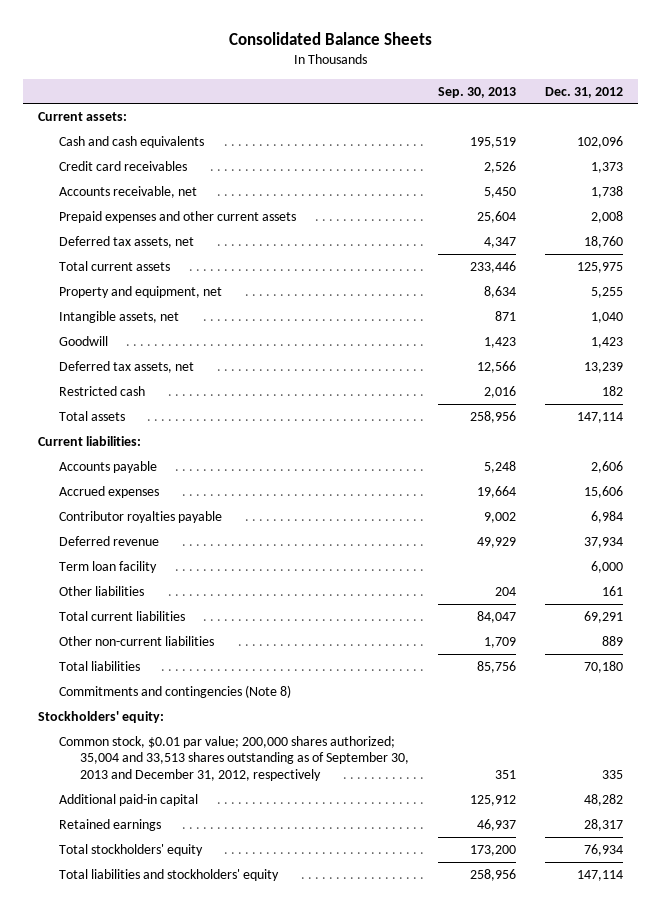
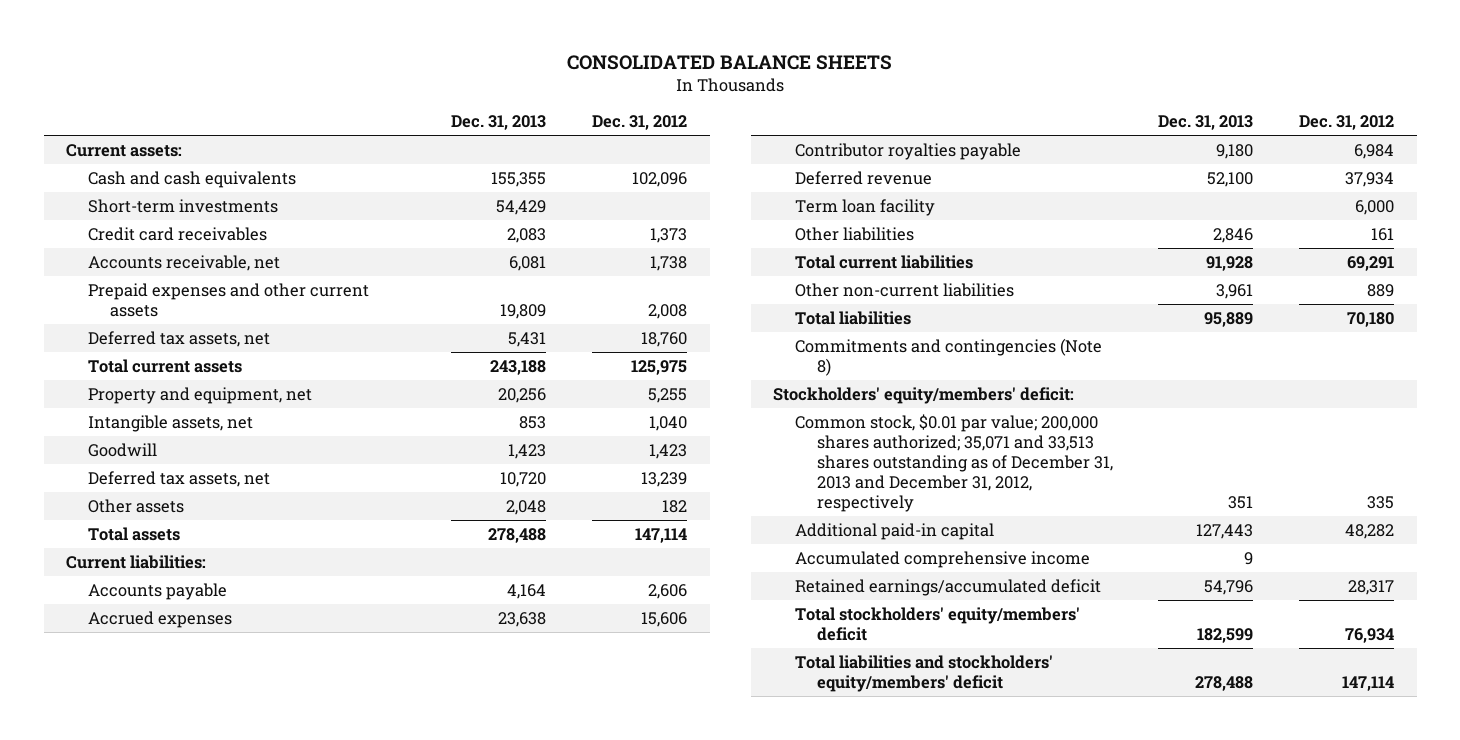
[228,32,432,46] Consolidated Balance Sheets -> [567,55,893,71] CONSOLIDATED BALANCE SHEETS
[438,86,517,98] Sep. 30, 2013 -> none
none -> [451,115,547,131] Dec. 31, 2013
none -> [88,198,279,213] Short-term investments
[59,385,146,396] Restricted cash -> [88,498,185,513] Other assets
[37,710,164,723] Stockholders' equity: -> [773,386,1075,404] Stockholders' equity/members' deficit:
[59,735,410,781] Common stock, $0.01 par value; 200,000 shares authorized; 35,004 and 33,513 shares outstanding as of September 30, 2013 and December 31, 2012, respectively -> [795,413,1113,512] Common stock, $0.01 par value; 200,000 shares authorized; 35,071 and 33,513 shares outstanding as of December 31, 2013 and December 31, 2012, respectively
none -> [795,550,1091,568] Accumulated comprehensive income
[59,818,162,831] Retained earnings -> [795,578,1102,596] Retained earnings/accumulated deficit
[59,843,204,856] Total stockholders' equity -> [795,606,1081,641] Total stockholders' equity/members' deficit
[59,868,280,881] Total liabilities and stockholders' equity -> [795,654,1054,692] Total liabilities and stockholders' equity/members' deficit

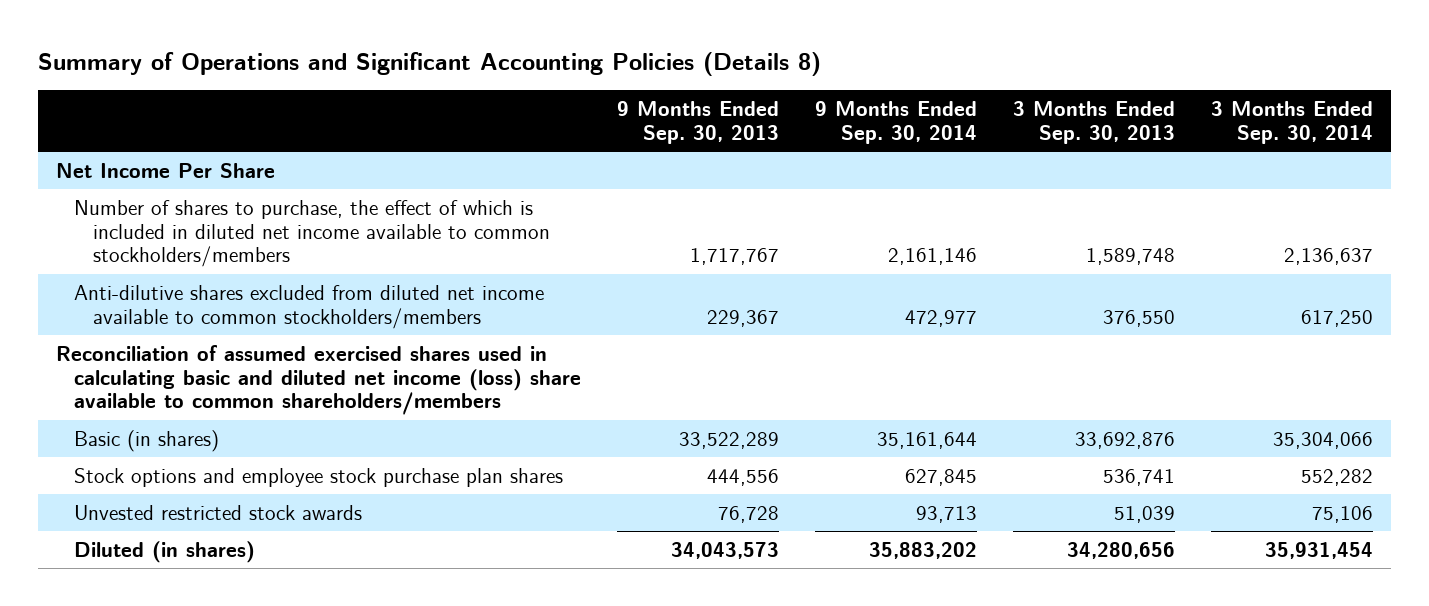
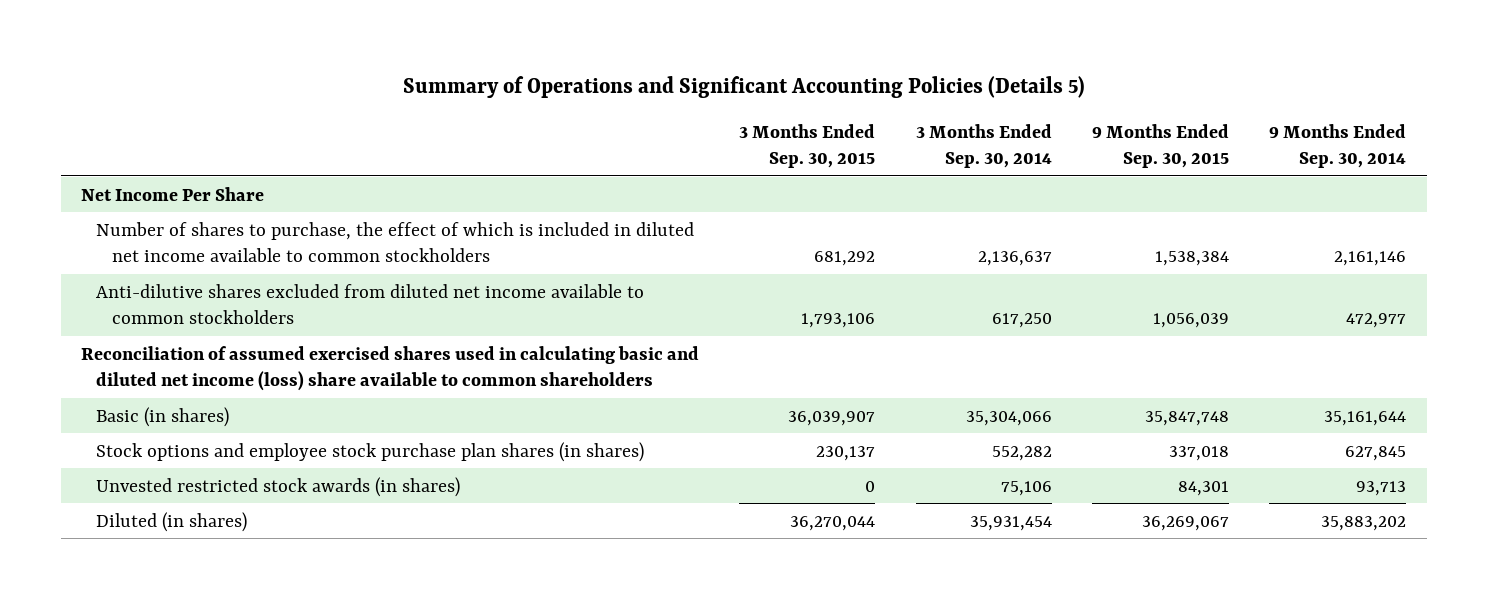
[38,52,822,77] Summary of Operations and Significant Accounting Policies (Details 8) -> [402,76,1085,99] Summary of Operations and Significant Accounting Policies (Details 5)
[617,101,780,145] 9 Months Ended Sep. 30, 2013 -> none
[1012,101,1175,145] 3 Months Ended Sep. 30, 2013 -> none
none -> [739,123,876,168] 3 Months Ended Sep. 30, 2015
none -> [1092,123,1230,168] 9 Months Ended Sep. 30, 2015
[74,199,550,268] Number of shares to purchase, the effect of which is included in diluted net income available to common stockholders/members -> [96,221,695,263] Number of shares to purchase, the effect of which is included in diluted net income available to common stockholders
[74,284,545,329] Anti-dilutive shares excluded from diluted net income available to common stockholders/members -> [96,283,645,325] Anti-dilutive shares excluded from diluted net income available to common stockholders
[56,344,582,416] Reconciliation of assumed exercised shares used in calculating basic and diluted net income (loss) share available to common shareholders/members -> [81,345,700,392] Reconciliation of assumed exercised shares used in calculating basic and diluted net income (loss) share available to common shareholders
[74,467,564,487] Stock options and employee stock purchase plan shares -> [96,441,645,462] Stock options and employee stock purchase plan shares (in shares)
[74,504,363,520] Unvested restricted stock awards -> [96,476,461,497] Unvested restricted stock awards (in shares)

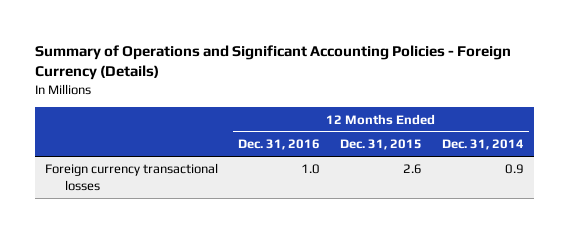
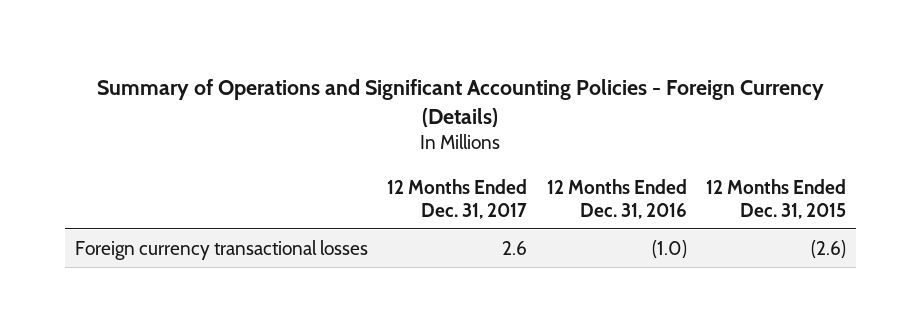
[441,139,524,151] Dec. 31, 2014 -> none
none -> [387,178,528,219] 12 Months Ended Dec. 31, 2017
[301,164,321,175] 1.0 -> [651,240,687,259] (1.0)
[403,164,423,175] 2.6 -> [810,240,846,259] (2.6)

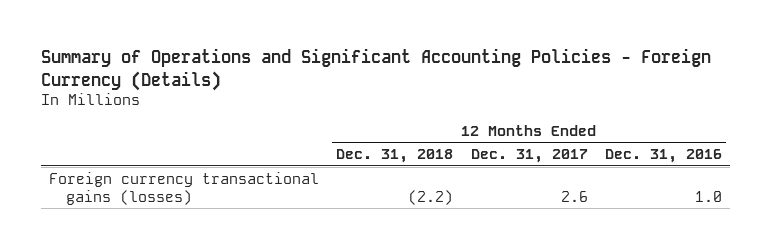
[705,178,846,219] 12 Months Ended Dec. 31, 2015 -> none
none -> [336,149,454,164] Dec. 31, 2018
[74,240,368,261] Foreign currency transactional losses -> [49,171,320,205] Foreign currency transactional gains (losses)
[651,240,687,259] (1.0) -> [694,190,722,202] 1.0

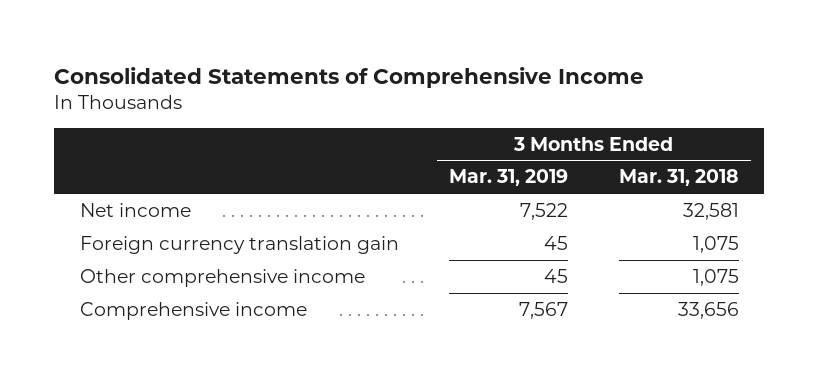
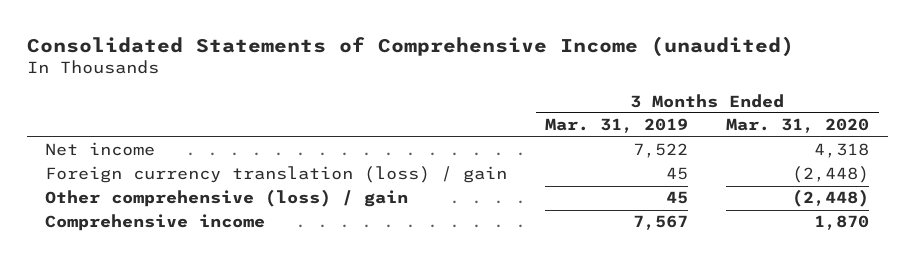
[54,66,645,88] Consolidated Statements of Comprehensive Income -> [26,35,794,57] Consolidated Statements of Comprehensive Income (unaudited)
[618,169,739,187] Mar. 31, 2018 -> none
none -> [726,118,870,134] Mar. 31, 2020
[79,235,399,254] Foreign currency translation gain -> [45,166,508,184] Foreign currency translation (loss) / gain
[79,268,365,287] Other comprehensive income -> [45,189,409,208] Other comprehensive (loss) / gain

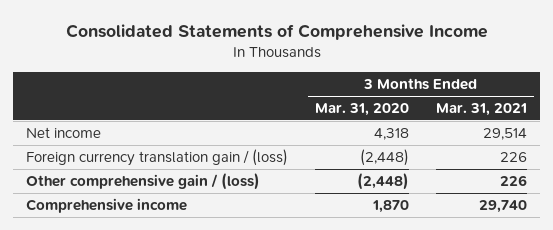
[26,35,794,57] Consolidated Statements of Comprehensive Income (unaudited) -> [65,23,488,40] Consolidated Statements of Comprehensive Income
[545,118,689,134] Mar. 31, 2019 -> none
none -> [435,103,527,117] Mar. 31, 2021
[45,166,508,184] Foreign currency translation (loss) / gain -> [26,149,289,167] Foreign currency translation gain / (loss)
[45,189,409,208] Other comprehensive (loss) / gain -> [26,173,261,191] Other comprehensive gain / (loss)

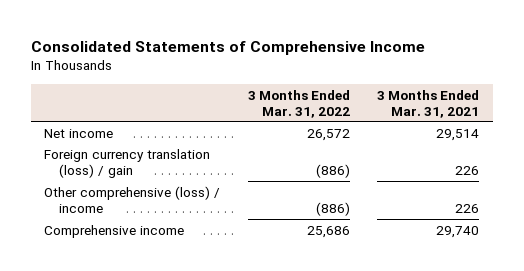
[315,103,410,117] Mar. 31, 2020 -> none
none -> [247,89,350,118] 3 Months Ended Mar. 31, 2022
[26,149,289,167] Foreign currency translation gain / (loss) -> [44,148,211,178] Foreign currency translation (loss) / gain
[26,173,261,191] Other comprehensive gain / (loss) -> [44,185,221,213] Other comprehensive (loss) / income

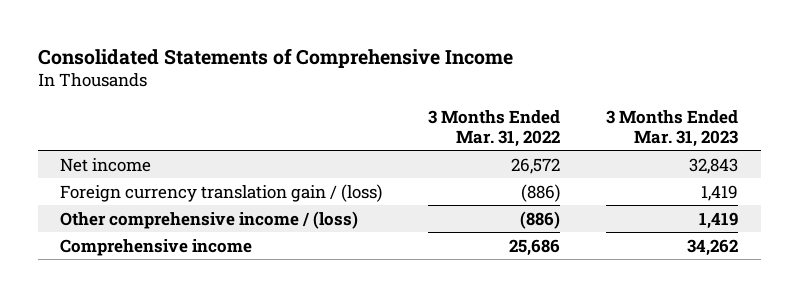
[377,89,480,118] 3 Months Ended Mar. 31, 2021 -> none
none -> [606,109,739,147] 3 Months Ended Mar. 31, 2023
[44,148,211,178] Foreign currency translation (loss) / gain -> [60,183,383,202] Foreign currency translation gain / (loss)
[44,185,221,213] Other comprehensive (loss) / income -> [60,210,359,229] Other comprehensive income / (loss)

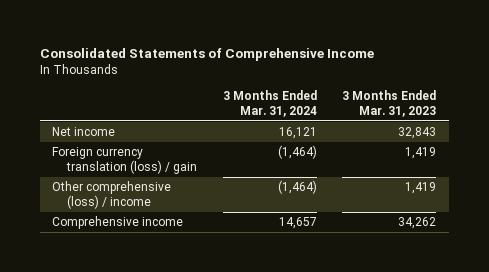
[428,109,561,147] 3 Months Ended Mar. 31, 2022 -> none
none -> [222,90,317,118] 3 Months Ended Mar. 31, 2024
[60,183,383,202] Foreign currency translation gain / (loss) -> [52,147,198,174] Foreign currency translation (loss) / gain
[60,210,359,229] Other comprehensive income / (loss) -> [52,181,172,209] Other comprehensive (loss) / income

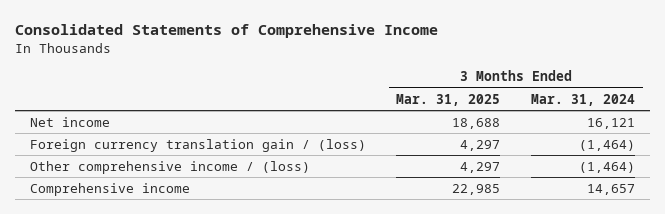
[342,90,437,118] 3 Months Ended Mar. 31, 2023 -> none
none -> [396,93,501,106] Mar. 31, 2025
[52,147,198,174] Foreign currency translation (loss) / gain -> [29,138,366,152] Foreign currency translation gain / (loss)
[52,181,172,209] Other comprehensive (loss) / income -> [29,160,310,174] Other comprehensive income / (loss)

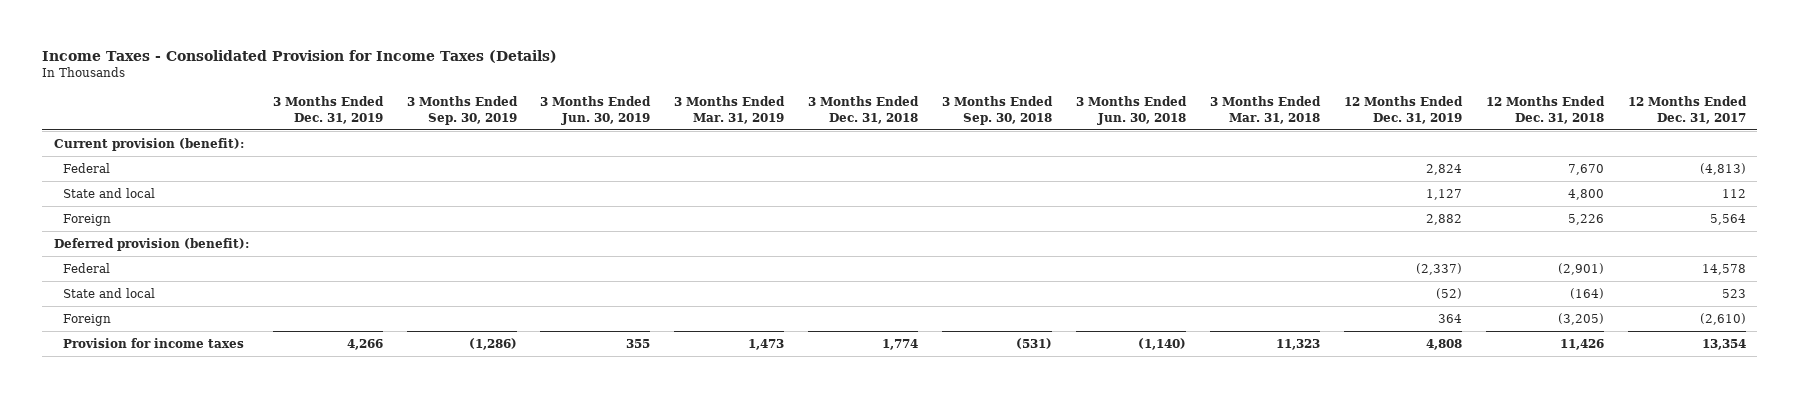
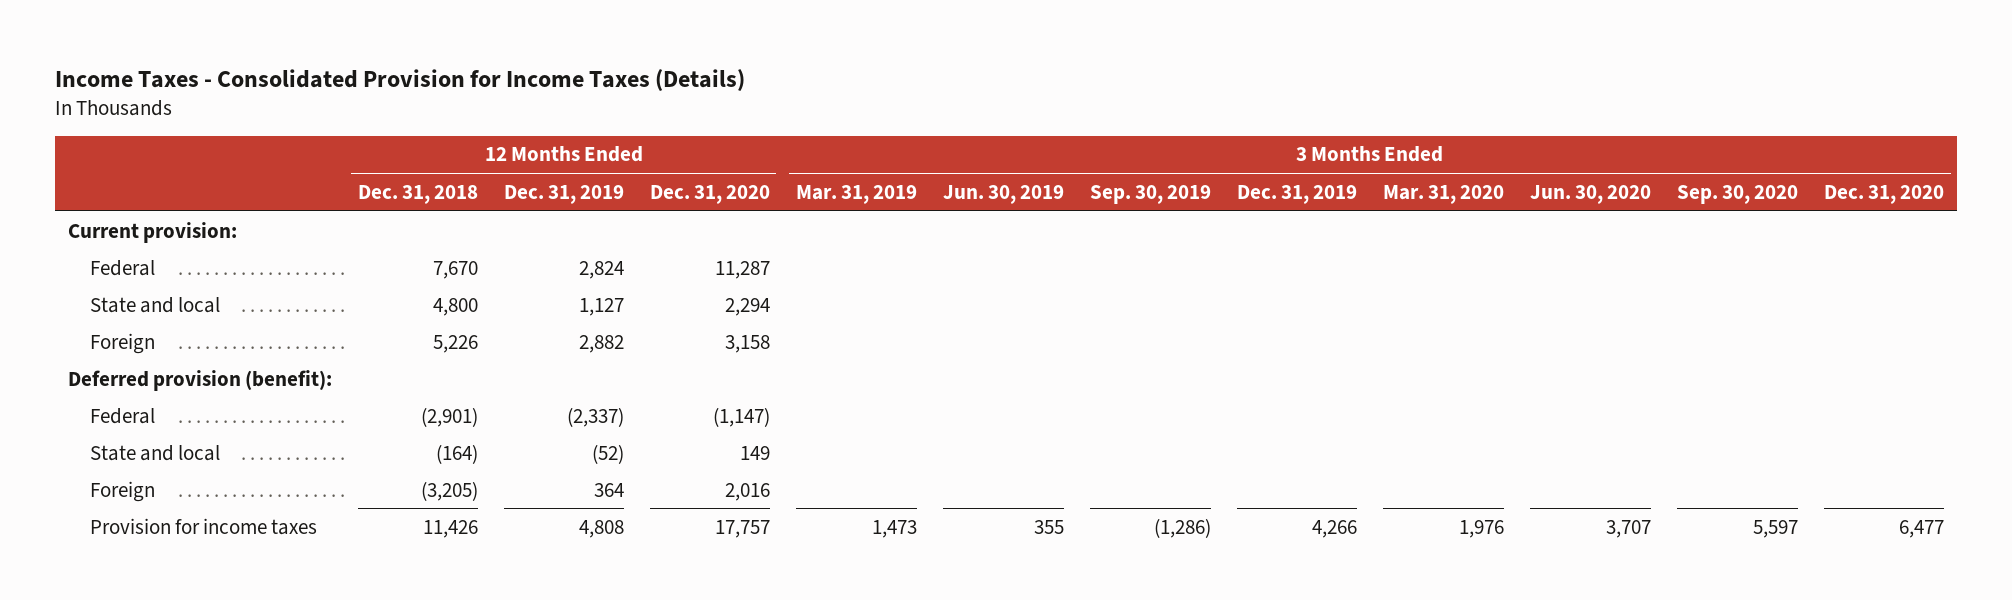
[808,96,920,125] 3 Months Ended Dec. 31, 2018 -> none
[942,96,1054,126] 3 Months Ended Sep. 30, 2018 -> none
[1076,96,1188,126] 3 Months Ended Jun. 30, 2018 -> none
[1209,96,1321,125] 3 Months Ended Mar. 31, 2018 -> none
[1627,96,1747,125] 12 Months Ended Dec. 31, 2017 -> none
none -> [649,184,770,204] Dec. 31, 2020
none -> [1383,184,1505,204] Mar. 31, 2020
none -> [1530,184,1652,204] Jun. 30, 2020
none -> [1677,184,1799,204] Sep. 30, 2020
none -> [1824,184,1945,204] Dec. 31, 2020
[53,137,244,151] Current provision (benefit): -> [67,221,237,243] Current provision:

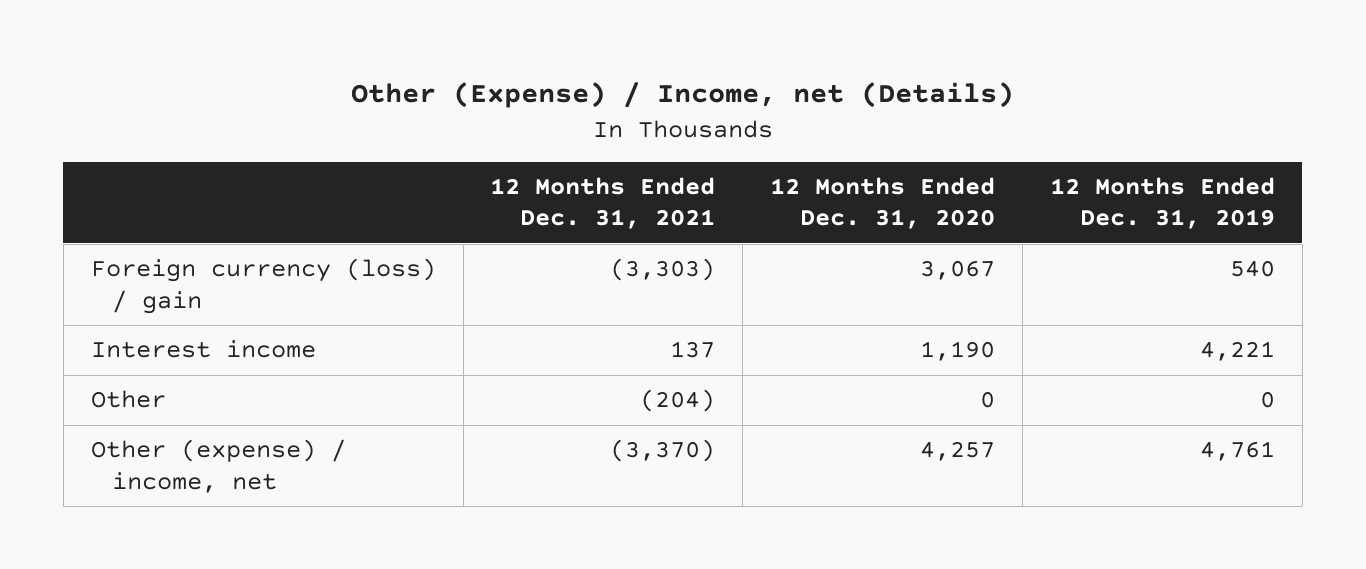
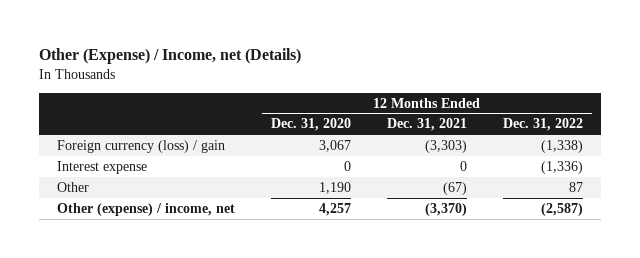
[1050,177,1276,230] 12 Months Ended Dec. 31, 2019 -> none
none -> [502,118,583,132] Dec. 31, 2022
[90,340,316,359] Interest income -> [56,160,147,174] Interest expense
[670,341,716,359] 137 -> [459,160,467,171] 0
[920,341,996,362] 1,190 -> [343,160,351,171] 0
[640,389,716,413] (204) -> [442,181,467,195] (67)
[980,391,996,409] 0 -> [318,181,351,194] 1,190

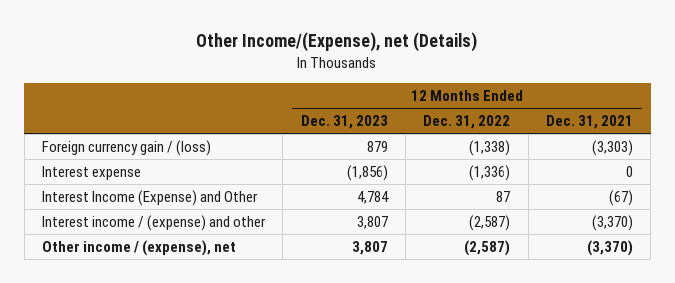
[38,48,301,65] Other (Expense) / Income, net (Details) -> [196,32,478,53] Other Income/(Expense), net (Details)
[270,118,351,132] Dec. 31, 2020 -> none
none -> [300,114,388,129] Dec. 31, 2023
[56,139,225,153] Foreign currency (loss) / gain -> [41,139,211,156] Foreign currency gain / (loss)
none -> [41,189,258,206] Interest Income (Expense) and Other
[56,181,89,192] Other -> [41,214,266,231] Interest income / (expense) and other
[442,181,467,195] (67) -> [591,214,633,231] (3,370)
[568,181,583,192] 87 -> [469,214,511,231] (2,587)
[56,202,235,216] Other (expense) / income, net -> [41,239,236,256] Other income / (expense), net

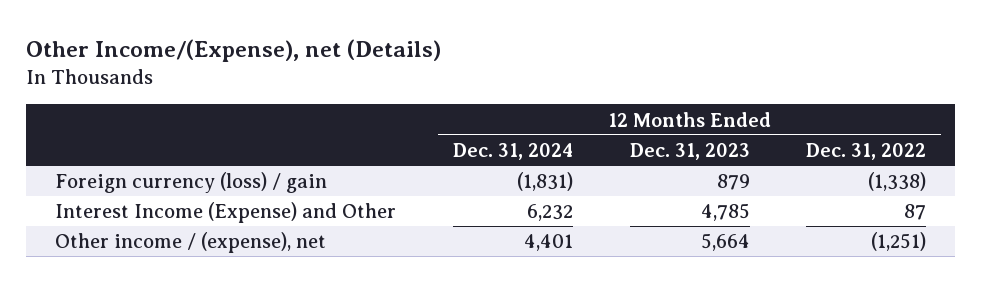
[545,114,633,129] Dec. 31, 2021 -> none
none -> [452,142,573,160] Dec. 31, 2024
[41,165,141,180] Interest expense -> none
[41,239,236,256] Other income / (expense), net -> none
[41,139,211,156] Foreign currency gain / (loss) -> [54,172,327,194] Foreign currency (loss) / gain
[356,190,389,204] 4,784 -> [700,203,750,222] 4,785
[41,214,266,231] Interest income / (expense) and other -> [54,232,326,254] Other income / (expense), net
[356,215,388,229] 3,807 -> [700,233,750,252] 5,664
[469,214,511,231] (2,587) -> [871,232,927,252] (1,251)

